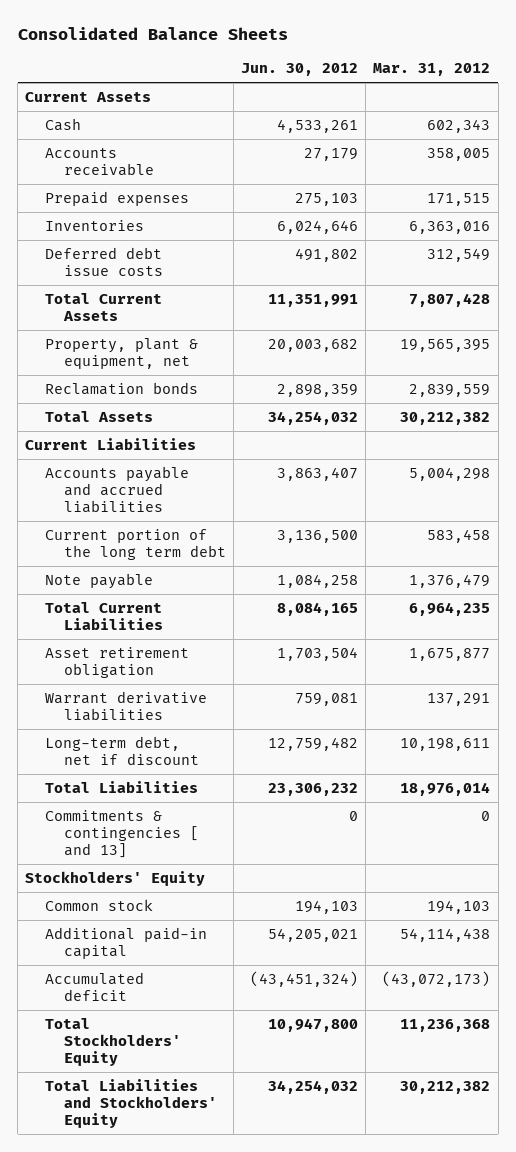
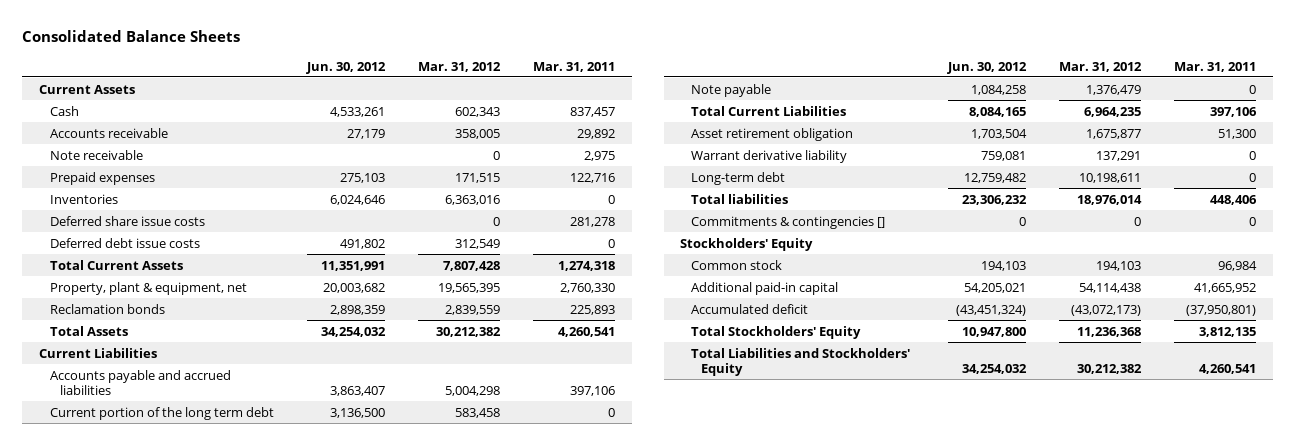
none -> [533,61,616,72] Mar. 31, 2011
none -> [49,149,143,160] Note receivable
none -> [49,215,205,226] Deferred share issue costs
[44,690,207,722] Warrant derivative liabilities -> [690,149,847,163] Warrant derivative liability
[44,735,200,766] Long-term debt, net if discount -> [690,171,785,185] Long-term debt
[44,780,198,793] Total Liabilities -> [690,193,788,204] Total liabilities
[44,809,200,859] Commitments & contingencies [ and 13] -> [690,215,885,229] Commitments & contingencies []

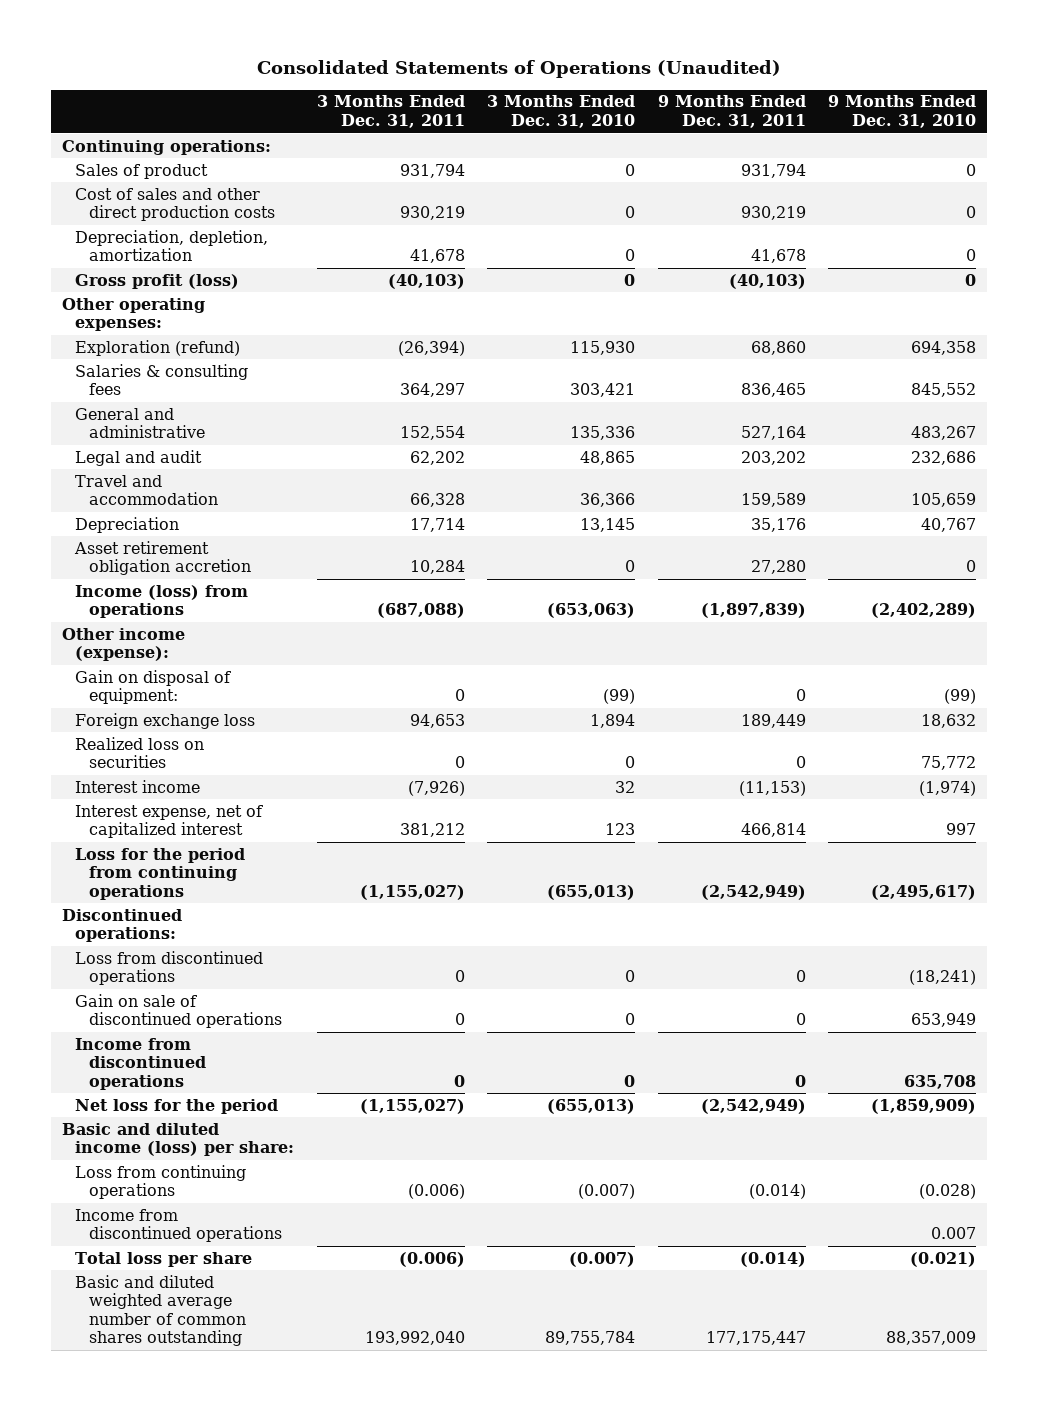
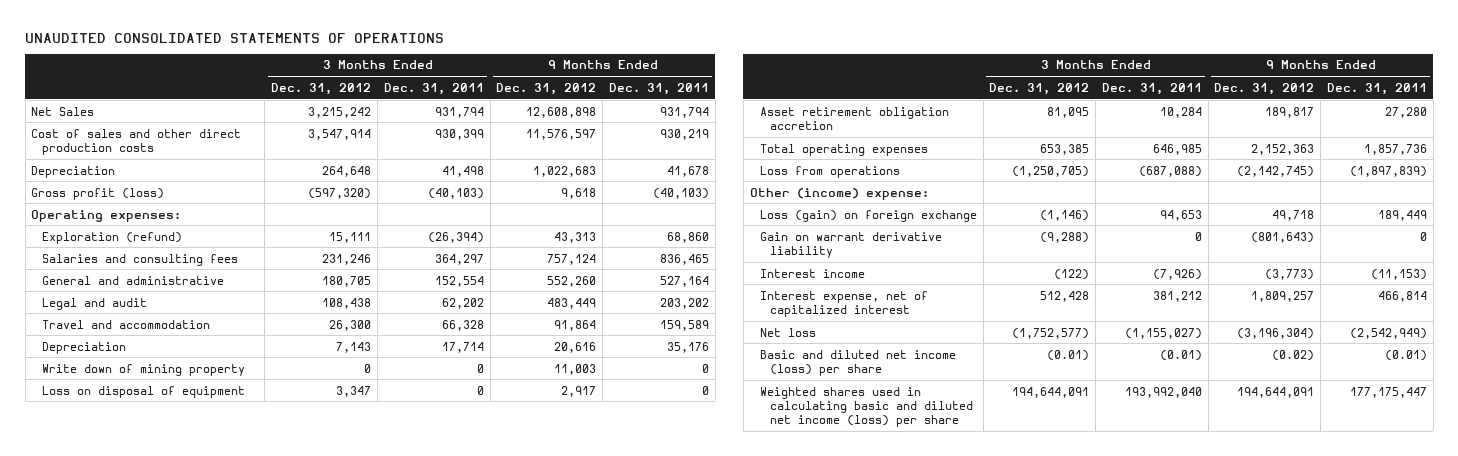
[257,60,782,79] Consolidated Statements of Operations (Unaudited) -> [25,32,445,43] UNAUDITED CONSOLIDATED STATEMENTS OF OPERATIONS
[487,95,636,129] 3 Months Ended Dec. 31, 2010 -> none
[828,95,977,129] 9 Months Ended Dec. 31, 2010 -> none
none -> [271,82,372,95] Dec. 31, 2012
none -> [496,82,597,95] Dec. 31, 2012
[61,139,271,155] Continuing operations: -> none
[75,229,269,262] Depreciation, depletion, amortization -> none
[75,163,209,179] Sales of product -> [31,106,95,116] Net Sales
[399,206,465,221] 930,219 -> [434,128,484,140] 930,399
none -> [31,165,116,178] Depreciation
[61,297,205,332] Other operating expenses: -> [31,209,182,222] Operating expenses:
[75,363,249,396] Salaries & consulting fees -> [41,253,238,266] Salaries and consulting fees
none -> [41,363,245,376] Write down of mining property
none -> [41,385,245,398] Loss on disposal of equipment
[75,669,232,705] Gain on disposal of equipment: -> none
[75,736,205,769] Realized loss on securities -> none
none -> [759,143,928,156] Total operating expenses
[75,584,249,619] Income (loss) from operations -> [759,165,900,178] Loss from operations
[61,627,185,662] Other income (expense): -> [749,187,929,200] Other (income) expense:
[75,712,256,729] Foreign exchange loss -> [759,209,977,222] Loss (gain) on foreign exchange
none -> [759,231,942,258] Gain on warrant derivative liability
[75,847,246,900] Loss for the period from continuing operations -> none
[61,908,182,943] Discontinued operations: -> none
[75,950,264,986] Loss from discontinued operations -> none
[75,993,282,1029] Gain on sale of discontinued operations -> none
[75,1037,206,1090] Income from discontinued operations -> none
[61,1122,295,1157] Basic and diluted income (loss) per share: -> none
[75,1164,247,1200] Loss from continuing operations -> none
[75,1208,282,1243] Income from discontinued operations -> none
[75,1098,279,1114] Net loss for the period -> [759,327,816,337] Net loss
[75,1251,253,1267] Total loss per share -> [759,349,956,376] Basic and diluted net income (loss) per share
[398,1251,465,1267] (0.006) -> [1159,349,1202,361] (0.01)
[739,1251,806,1267] (0.014) -> [1384,349,1427,361] (0.01)
[75,1274,246,1347] Basic and diluted weighted average number of common shares outstanding -> [759,386,974,428] Weighted shares used in calculating basic and diluted net income (loss) per share

